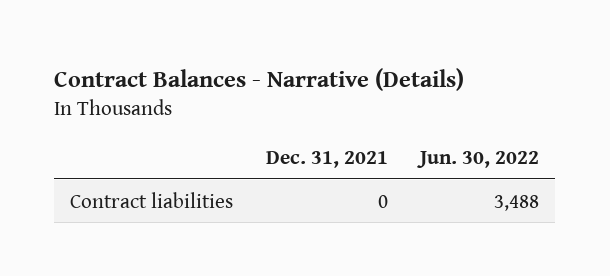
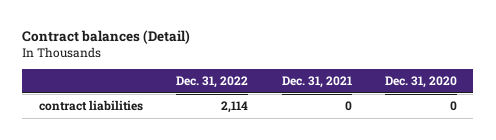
[54,67,465,91] Contract Balances - Narrative (Details) -> [22,29,191,44] Contract balances (Detail)
[417,150,540,168] Jun. 30, 2022 -> none
none -> [176,75,249,88] Dec. 31, 2022
none -> [384,75,457,88] Dec. 31, 2020
[70,191,234,208] Contract liabilities -> [38,100,143,112] contract liabilities

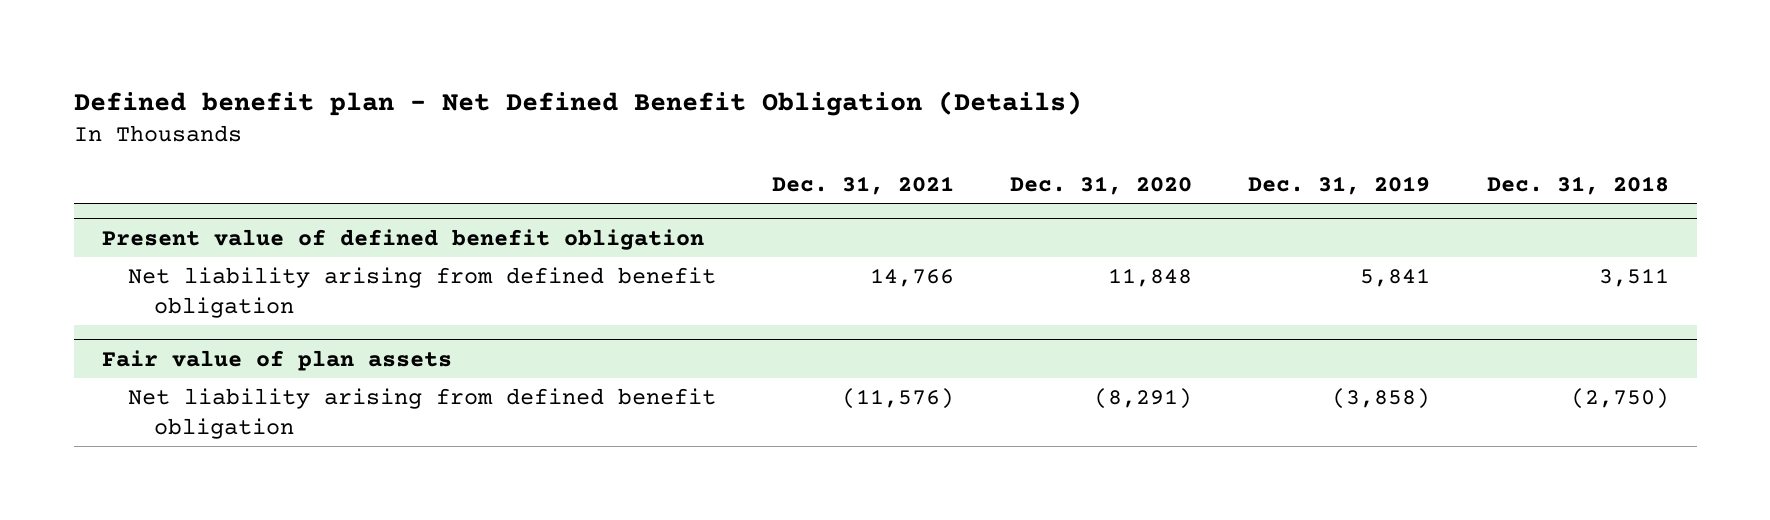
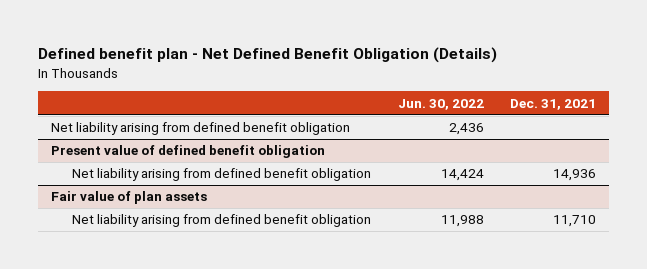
[1010,175,1193,195] Dec. 31, 2020 -> none
[1248,175,1431,195] Dec. 31, 2019 -> none
[1486,175,1669,195] Dec. 31, 2018 -> none
none -> [397,98,484,110] Jun. 30, 2022
none -> [51,122,351,136] Net liability arising from defined benefit obligation
[869,267,954,287] 14,766 -> [552,169,596,182] 14,936
[841,387,954,409] (11,576) -> [552,215,596,228] 11,710

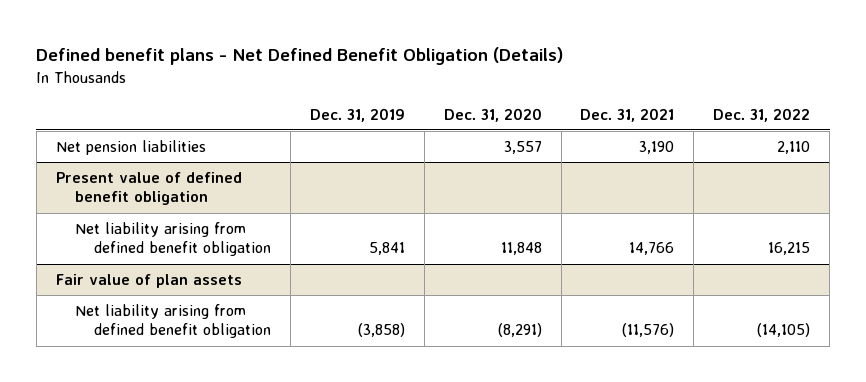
[38,47,498,64] Defined benefit plan - Net Defined Benefit Obligation (Details) -> [36,47,564,66] Defined benefit plans - Net Defined Benefit Obligation (Details)
[397,98,484,110] Jun. 30, 2022 -> none
none -> [309,107,405,122] Dec. 31, 2019
none -> [443,107,542,122] Dec. 31, 2020
none -> [713,107,811,122] Dec. 31, 2022
[51,122,351,136] Net liability arising from defined benefit obligation -> none
none -> [55,140,206,156] Net pension liabilities
[552,169,596,182] 14,936 -> [629,242,675,256] 14,766
[552,215,596,228] 11,710 -> [622,323,675,338] (11,576)

